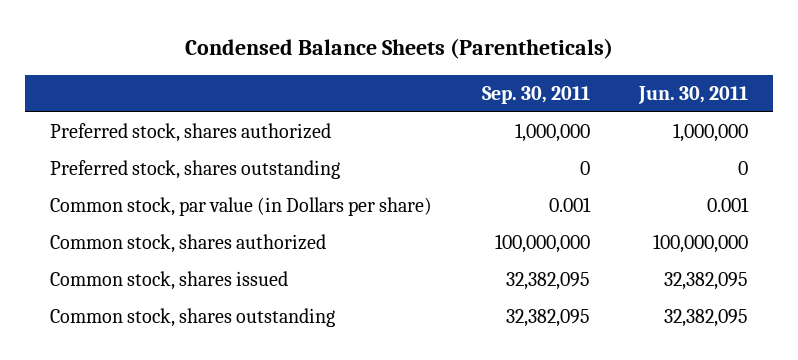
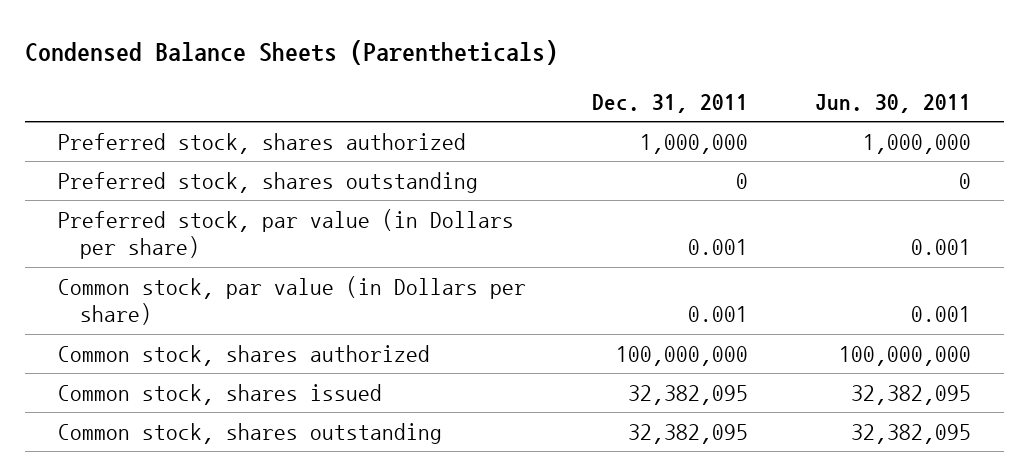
[481,85,590,104] Sep. 30, 2011 -> none
none -> [592,94,749,114] Dec. 31, 2011
none -> [58,208,515,260] Preferred stock, par value (in Dollars per share)

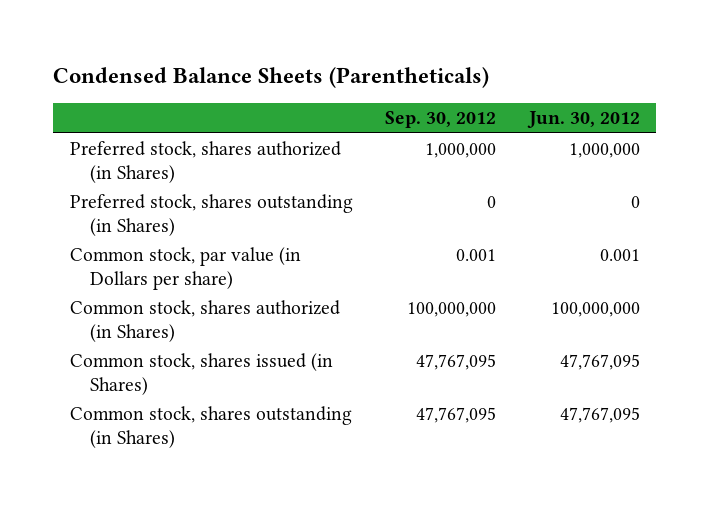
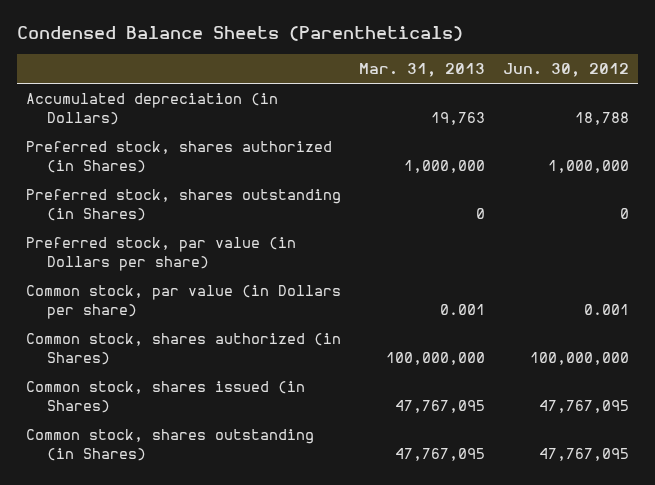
[385,110,497,128] Sep. 30, 2012 -> none
none -> [358,62,485,77] Mar. 31, 2013
none -> [25,93,278,125] Accumulated depreciation (in Dollars)
none -> [25,237,296,271] Preferred stock, par value (in Dollars per share)

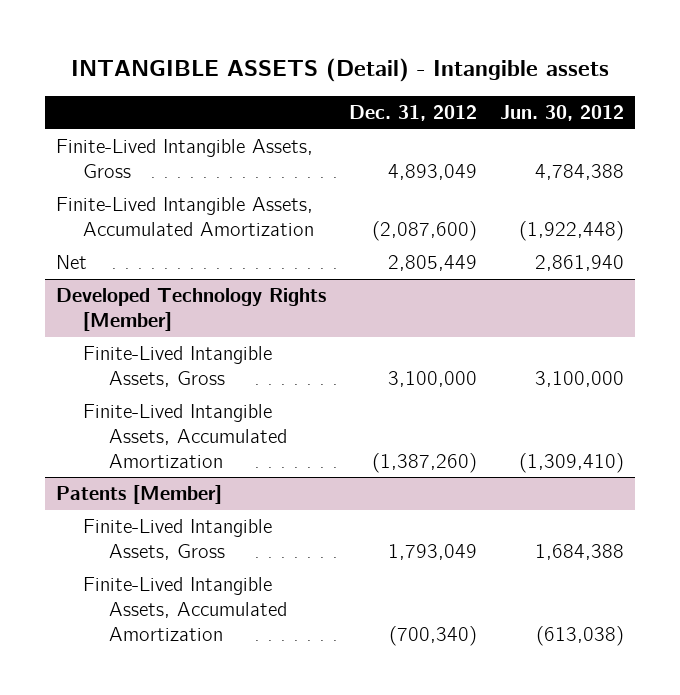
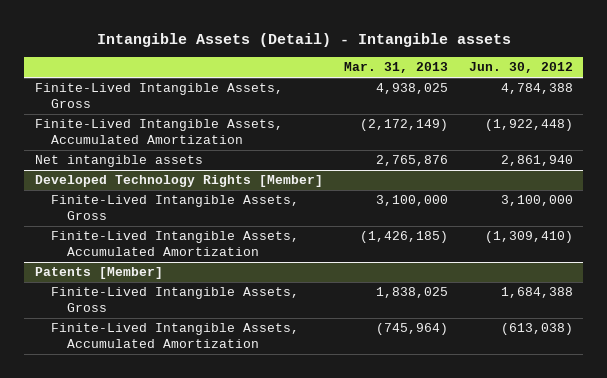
[71,57,610,82] INTANGIBLE ASSETS (Detail) - Intangible assets -> [96,33,511,48] Intangible Assets (Detail) - Intangible assets
[349,105,478,122] Dec. 31, 2012 -> none
none -> [343,62,448,74] Mar. 31, 2013
[56,255,88,270] Net -> [34,155,203,168] Net intangible assets

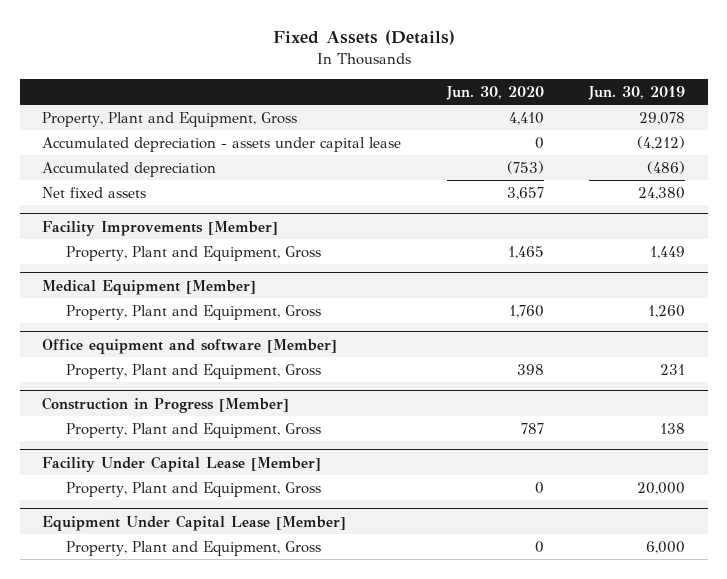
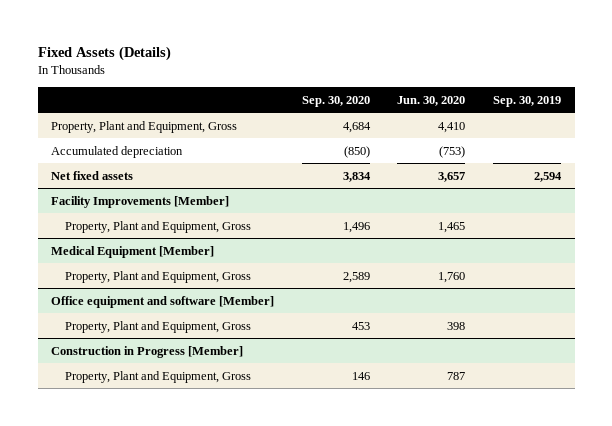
[587,86,685,101] Jun. 30, 2019 -> none
none -> [301,95,370,107] Sep. 30, 2020
none -> [492,95,561,107] Sep. 30, 2019
[42,136,402,152] Accumulated depreciation - assets under capital lease -> none
[42,455,322,472] Facility Under Capital Lease [Member] -> none
[66,481,322,497] Property, Plant and Equipment, Gross -> none
[42,514,347,531] Equipment Under Capital Lease [Member] -> none
[66,540,322,556] Property, Plant and Equipment, Gross -> none

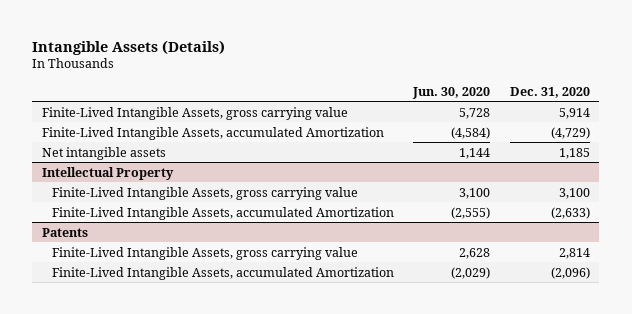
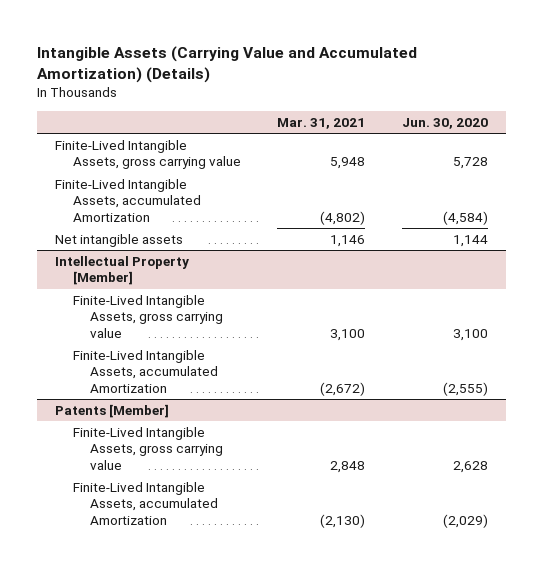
[32,39,226,55] Intangible Assets (Details) -> [36,45,417,83] Intangible Assets (Carrying Value and Accumulated Amortization) (Details)
[509,86,590,98] Dec. 31, 2020 -> none
none -> [277,117,366,129] Mar. 31, 2021
[42,166,175,180] Intellectual Property -> [55,256,190,286] Intellectual Property [Member]
[42,227,89,237] Patents -> [55,404,170,419] Patents [Member]

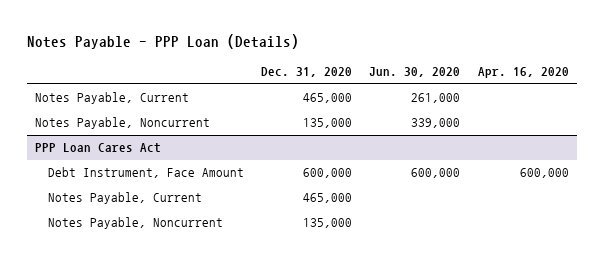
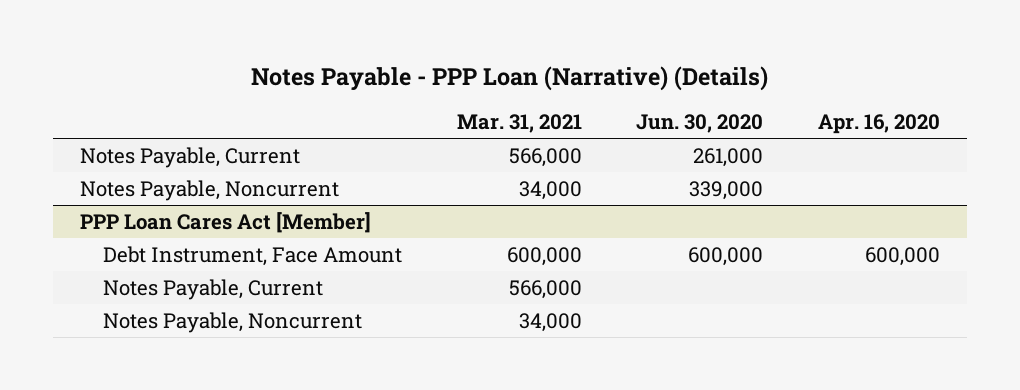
[26,34,299,50] Notes Payable - PPP Loan (Details) -> [250,65,768,91] Notes Payable - PPP Loan (Narrative) (Details)
[260,67,352,78] Dec. 31, 2020 -> none
none -> [456,114,582,134] Mar. 31, 2021
[35,143,162,154] PPP Loan Cares Act -> [79,211,371,233] PPP Loan Cares Act [Member]

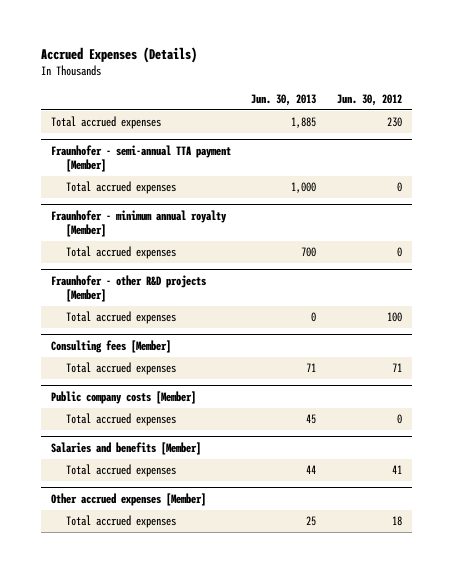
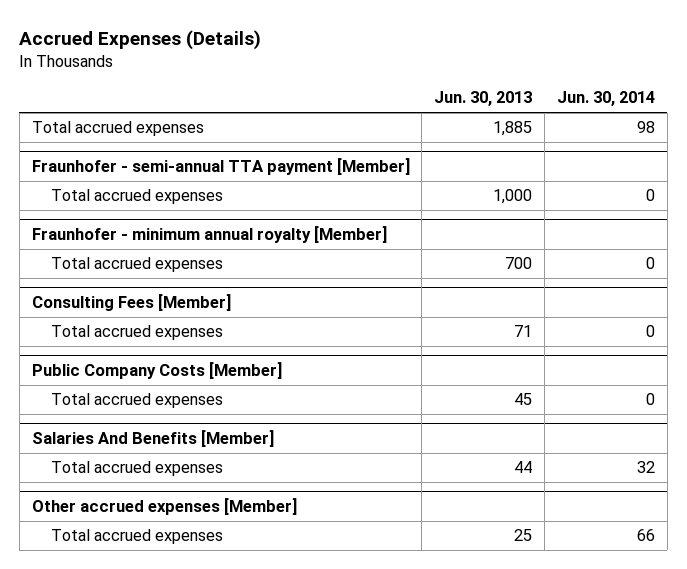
[336,93,402,106] Jun. 30, 2012 -> none
none -> [556,91,655,107] Jun. 30, 2014
[50,275,206,303] Fraunhofer - other R&D projects [Member] -> none
[66,311,177,325] Total accrued expenses -> none
[50,340,171,354] Consulting fees [Member] -> [31,294,231,312] Consulting Fees [Member]
[50,391,196,405] Public company costs [Member] -> [31,362,282,380] Public Company Costs [Member]
[50,442,201,456] Salaries and benefits [Member] -> [31,430,274,448] Salaries And Benefits [Member]

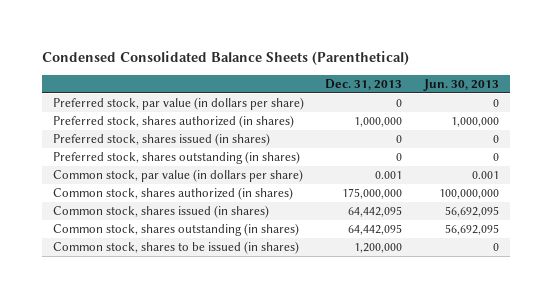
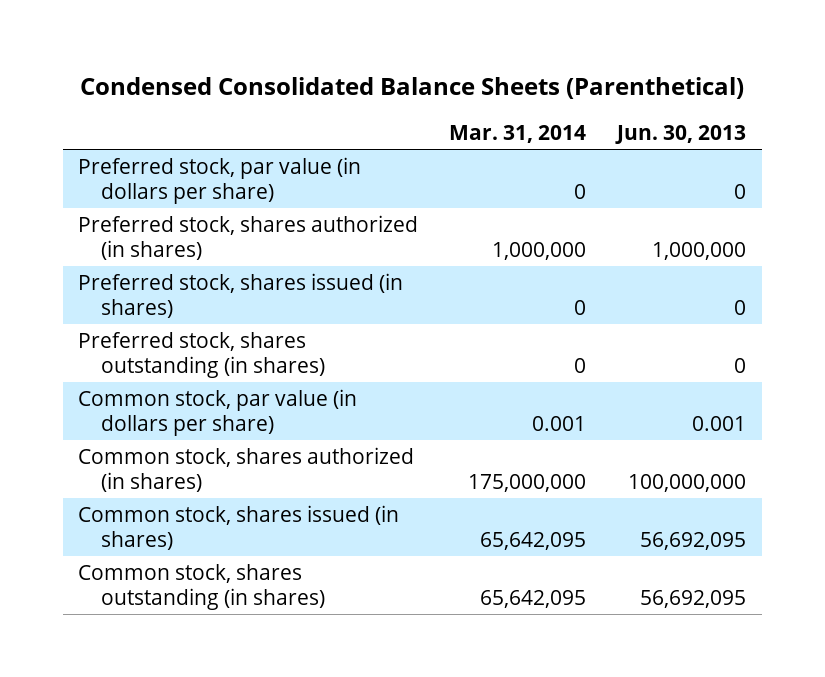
[325,78,403,90] Dec. 31, 2013 -> none
none -> [449,124,587,143] Mar. 31, 2014
[52,241,299,255] Common stock, shares to be issued (in shares) -> none

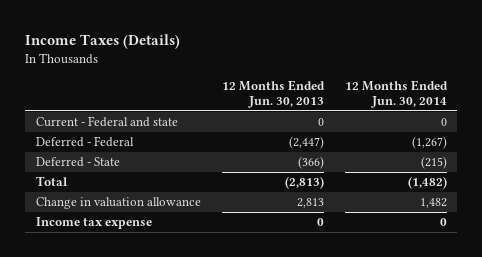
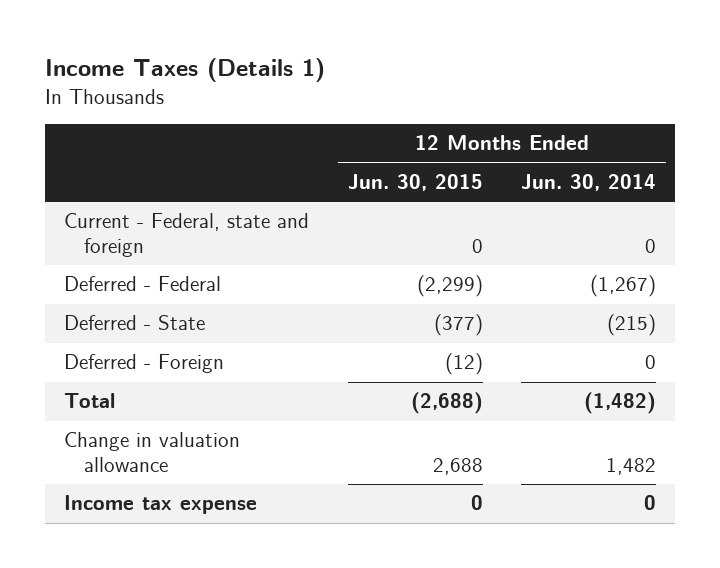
[25,34,181,50] Income Taxes (Details) -> [44,58,325,83] Income Taxes (Details 1)
[221,79,325,108] 12 Months Ended Jun. 30, 2013 -> none
none -> [347,174,483,192] Jun. 30, 2015
[35,116,178,128] Current - Federal and state -> [63,213,309,258] Current - Federal, state and foreign
none -> [63,354,224,374] Deferred - Foreign

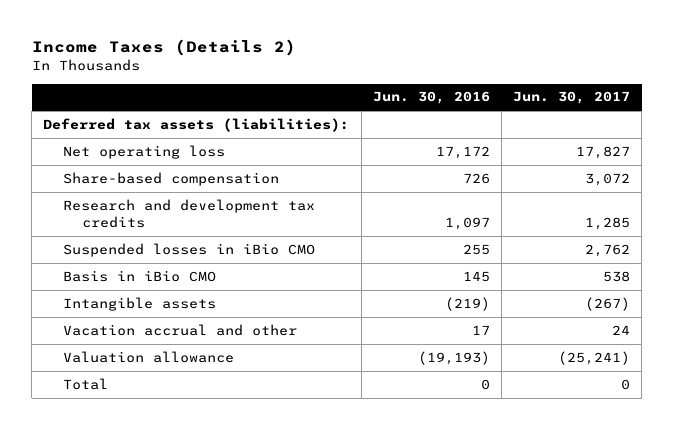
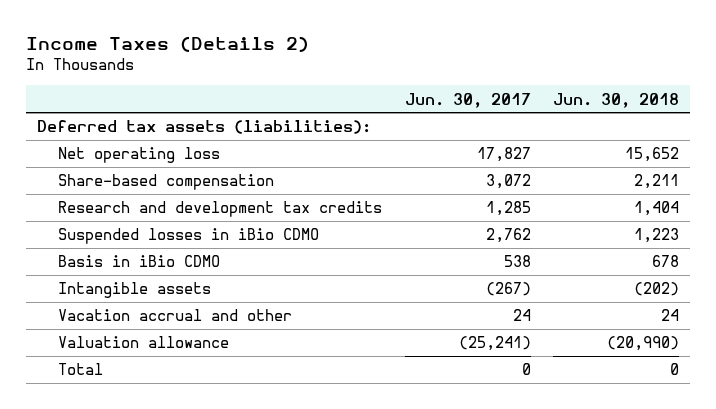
[372,91,490,105] Jun. 30, 2016 -> none
none -> [552,92,679,108] Jun. 30, 2018
[62,242,315,257] Suspended losses in iBio CMO -> [58,228,320,245] Suspended losses in iBio CDMO
[62,269,216,282] Basis in iBio CMO -> [58,255,221,268] Basis in iBio CDMO

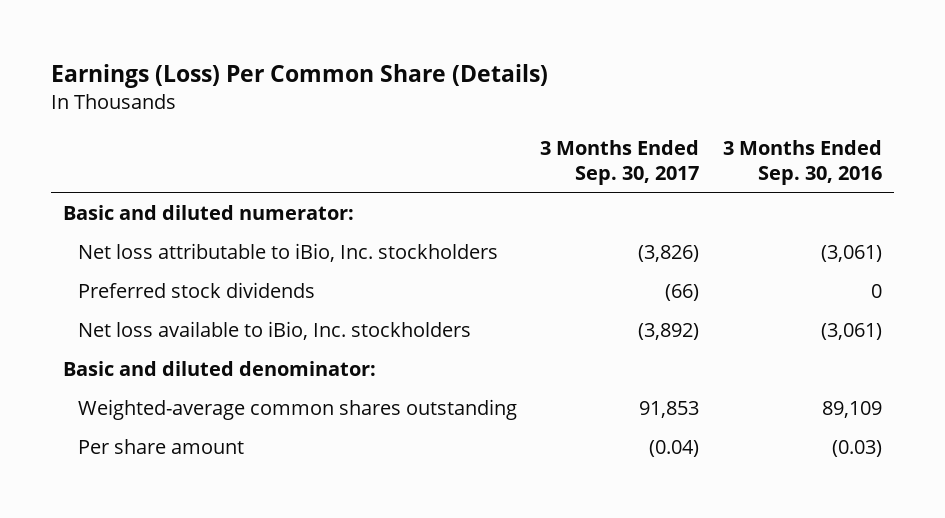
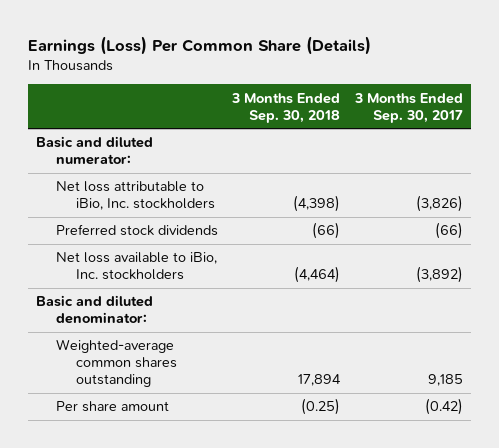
[722,139,882,186] 3 Months Ended Sep. 30, 2016 -> none
none -> [231,92,341,123] 3 Months Ended Sep. 30, 2018
[639,401,700,419] 91,853 -> [428,373,464,386] 9,185
[649,440,700,458] (0.04) -> [425,398,464,416] (0.42)

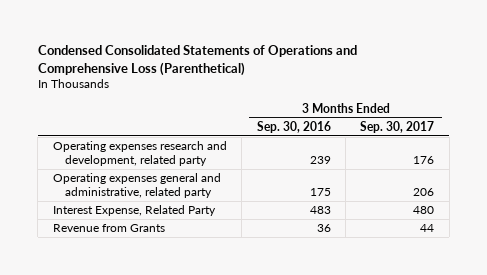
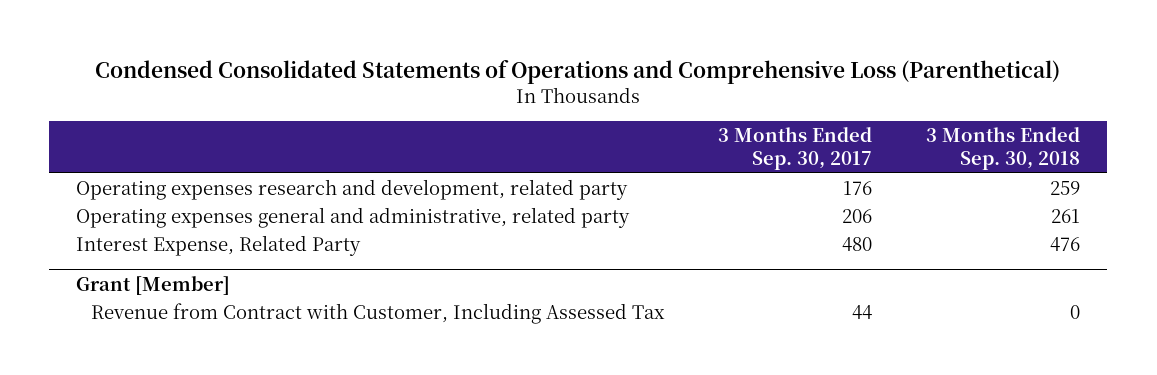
[256,120,331,133] Sep. 30, 2016 -> none
none -> [926,127,1081,171] 3 Months Ended Sep. 30, 2018
[52,224,165,233] Revenue from Grants -> none
none -> [76,275,231,295] Grant [Member]
none -> [91,302,666,324] Revenue from Contract with Customer, Including Assessed Tax

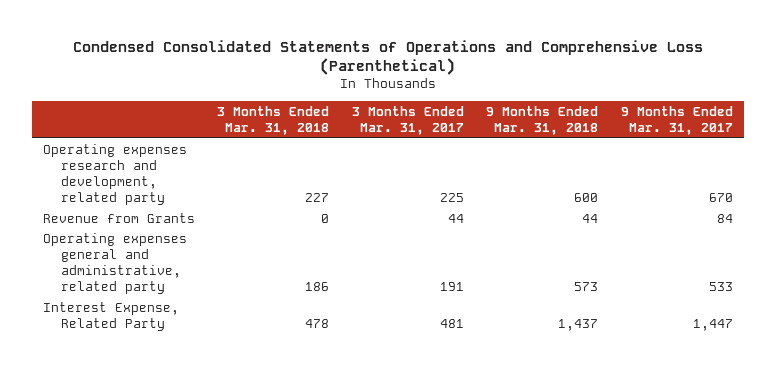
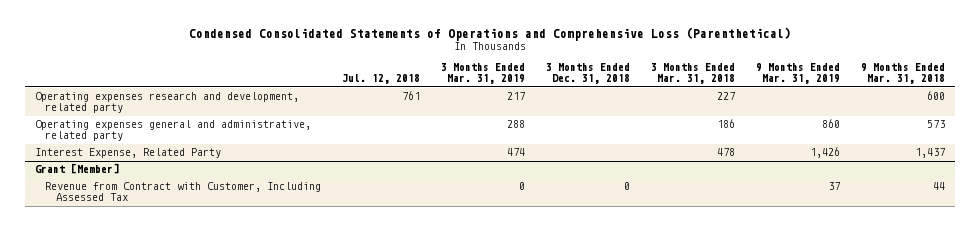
[351,105,464,135] 3 Months Ended Mar. 31, 2017 -> none
[620,105,733,135] 9 Months Ended Mar. 31, 2017 -> none
none -> [342,74,421,85] Jul. 12, 2018
none -> [441,63,526,85] 3 Months Ended Mar. 31, 2019
none -> [546,63,631,85] 3 Months Ended Dec. 31, 2018
none -> [756,63,841,85] 9 Months Ended Mar. 31, 2019
[43,212,196,223] Revenue from Grants -> none
none -> [35,163,120,175] Grant [Member]
none -> [45,182,322,202] Revenue from Contract with Customer, Including Assessed Tax

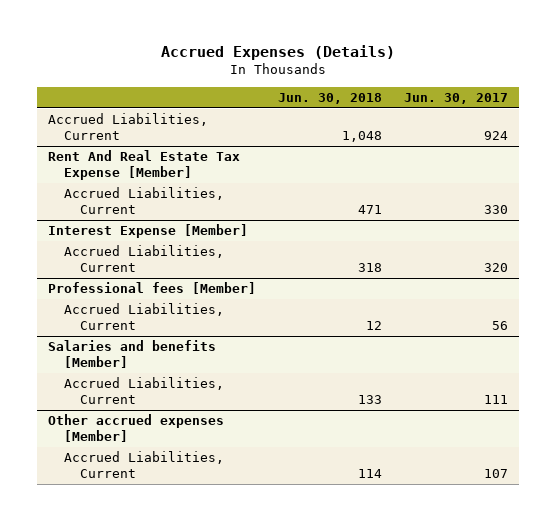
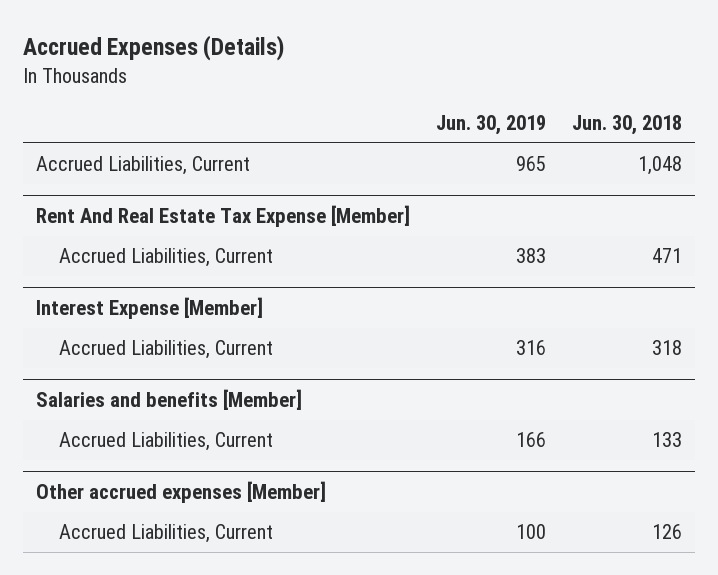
[404,92,509,104] Jun. 30, 2017 -> none
none -> [436,115,547,136] Jun. 30, 2019
[47,282,256,295] Professional fees [Member] -> none
[64,303,225,331] Accrued Liabilities, Current -> none
[357,469,382,479] 114 -> [652,524,683,540] 126

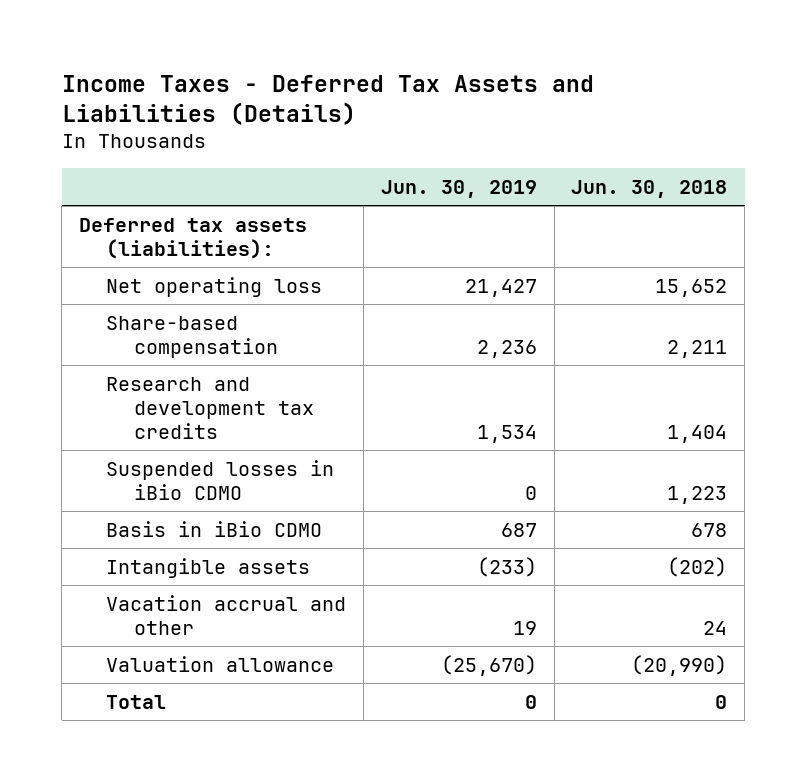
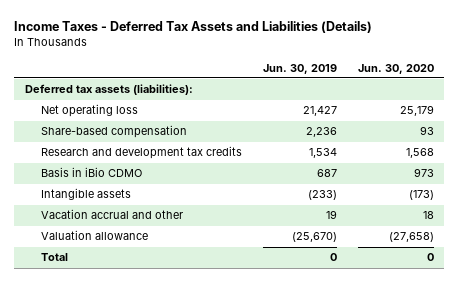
[571,179,728,198] Jun. 30, 2018 -> none
none -> [357,63,434,74] Jun. 30, 2020
[106,459,335,500] Suspended losses in iBio CDMO -> none

